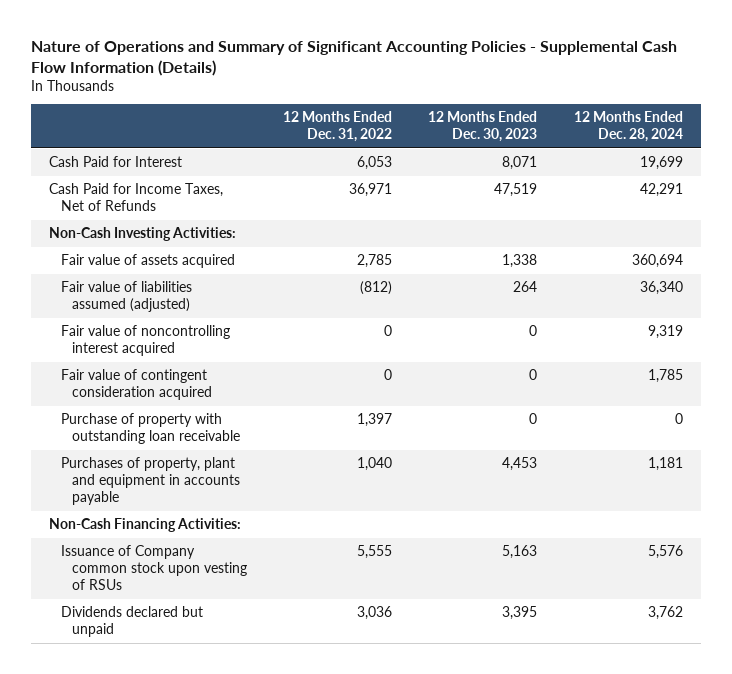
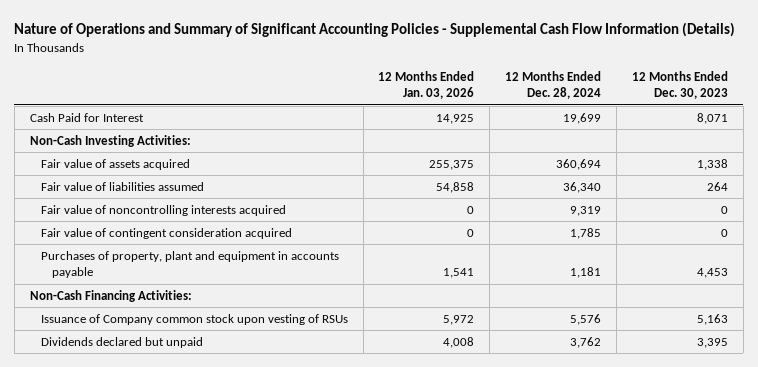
[283,111,393,143] 12 Months Ended Dec. 31, 2022 -> none
none -> [378,71,475,100] 12 Months Ended Jan. 03, 2026
[49,183,224,212] Cash Paid for Income Taxes, Net of Refunds -> none
[60,281,192,313] Fair value of liabilities assumed (adjusted) -> [40,181,204,191] Fair value of liabilities assumed
[60,325,230,357] Fair value of noncontrolling interest acquired -> [40,204,286,216] Fair value of noncontrolling interests acquired
[60,413,240,445] Purchase of property with outstanding loan receivable -> none

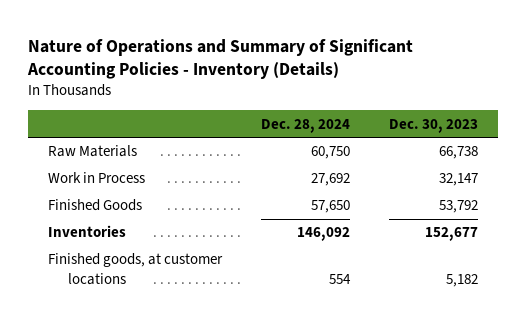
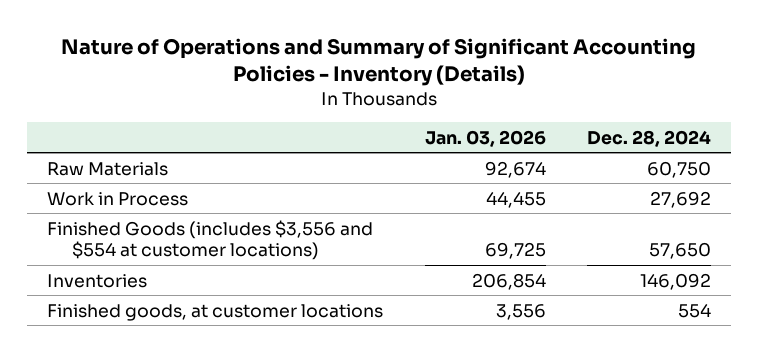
[389,118,479,133] Dec. 30, 2023 -> none
none -> [424,129,546,147] Jan. 03, 2026
[47,199,142,212] Finished Goods -> [47,219,374,261] Finished Goods (includes $3,556 and $554 at customer locations)

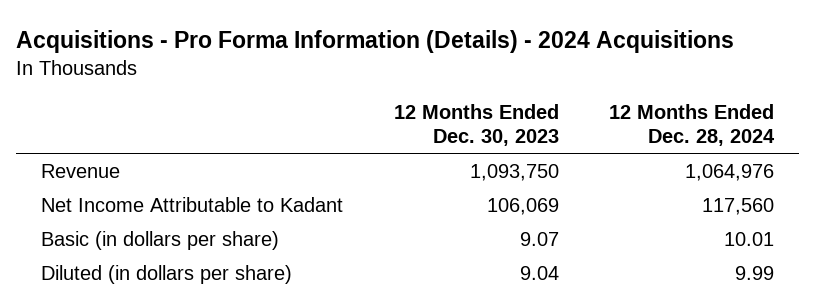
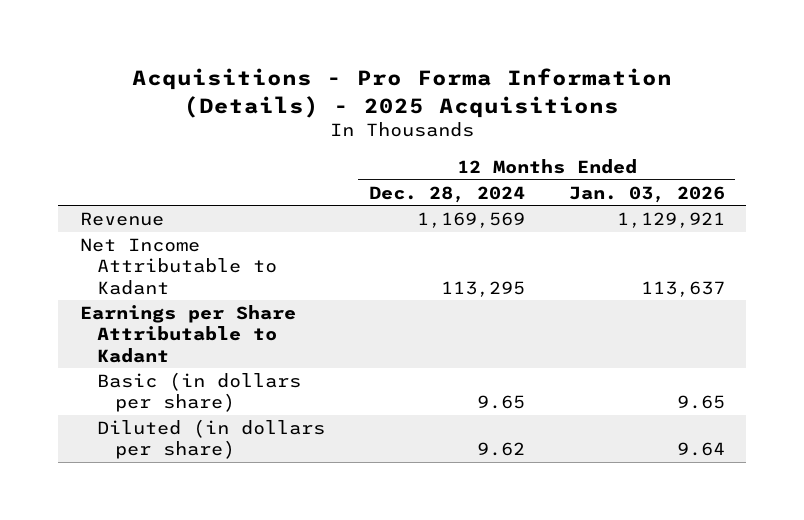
[16,29,735,53] Acquisitions - Pro Forma Information (Details) - 2024 Acquisitions -> [132,68,673,118] Acquisitions - Pro Forma Information (Details) - 2025 Acquisitions
[393,103,559,147] 12 Months Ended Dec. 30, 2023 -> none
none -> [568,185,725,203] Jan. 03, 2026
[684,163,774,181] 1,064,976 -> [416,212,525,229] 1,169,569
[701,197,774,215] 117,560 -> [440,280,525,297] 113,295
none -> [79,305,296,363] Earnings per Share Attributable to Kadant
[723,231,774,246] 10.01 -> [476,395,525,410] 9.65
[734,265,774,280] 9.99 -> [476,442,525,457] 9.62

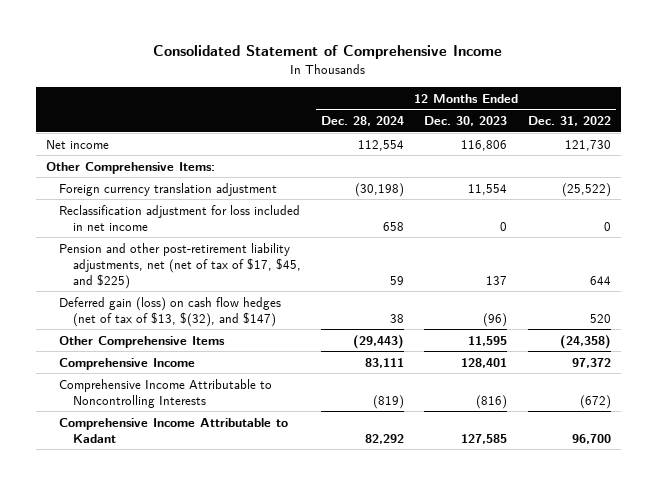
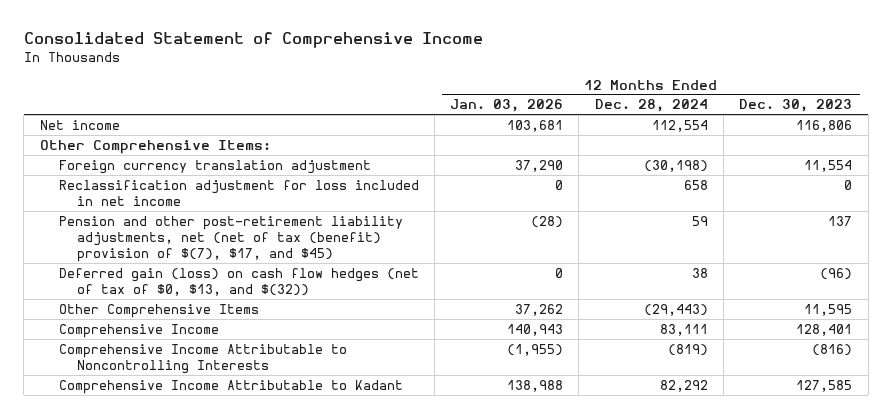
[527,116,611,127] Dec. 31, 2022 -> none
none -> [450,99,564,113] Jan. 03, 2026
[59,242,301,289] Pension and other post-retirement liability adjustments, net (net of tax of $17, $45, and $225) -> [58,215,403,262] Pension and other post-retirement liability adjustments, net (net of tax (benefit) provision of $(7), $17, and $45)
[59,296,282,327] Deferred gain (loss) on cash flow hedges (net of tax of $13, $(32), and $147) -> [58,267,419,296] Deferred gain (loss) on cash flow hedges (net of tax of $0, $13, and $(32))

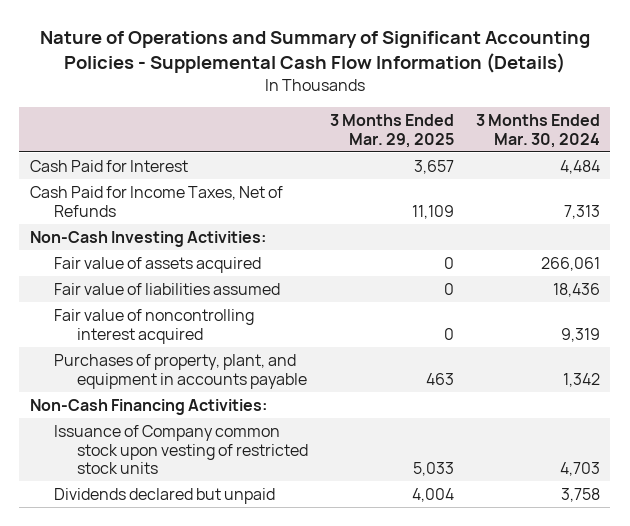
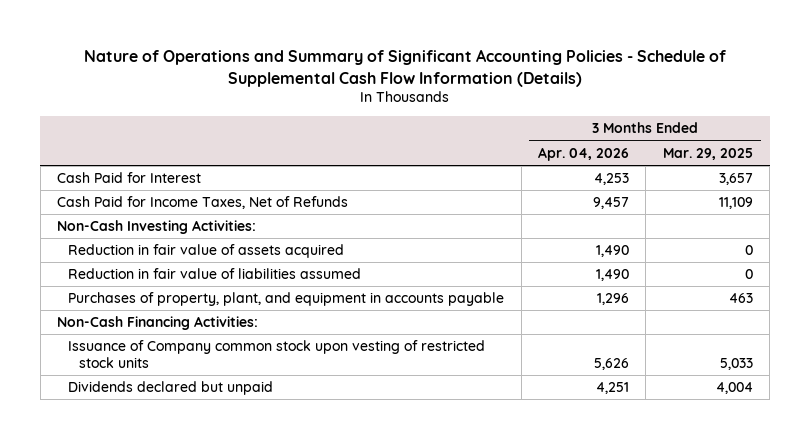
[39,31,590,74] Nature of Operations and Summary of Significant Accounting Policies - Supplemental Cash Flow Information (Details) -> [84,49,727,87] Nature of Operations and Summary of Significant Accounting Policies - Schedule of Supplemental Cash Flow Information (Details)
[475,113,600,148] 3 Months Ended Mar. 30, 2024 -> none
none -> [537,146,629,161] Apr. 04, 2026
[53,308,254,344] Fair value of noncontrolling interest acquired -> none
[53,256,261,273] Fair value of assets acquired -> [68,244,345,259] Reduction in fair value of assets acquired
[53,282,280,295] Fair value of liabilities assumed -> [68,268,362,280] Reduction in fair value of liabilities assumed

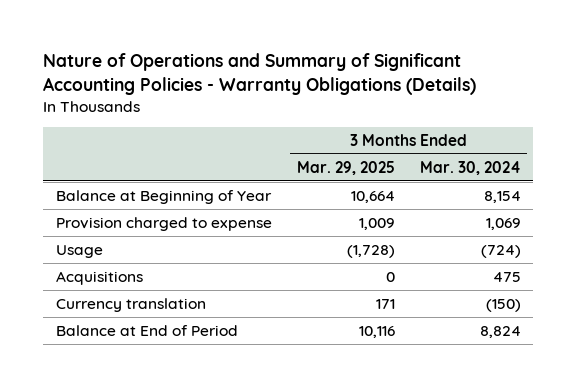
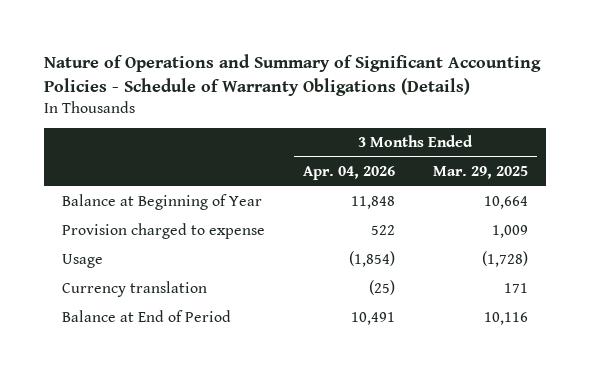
[42,52,476,95] Nature of Operations and Summary of Significant Accounting Policies - Warranty Obligations (Details) -> [43,53,541,96] Nature of Operations and Summary of Significant Accounting Policies - Schedule of Warranty Obligations (Details)
[419,160,521,175] Mar. 30, 2024 -> none
none -> [302,166,395,181] Apr. 04, 2026
[55,270,143,285] Acquisitions -> none

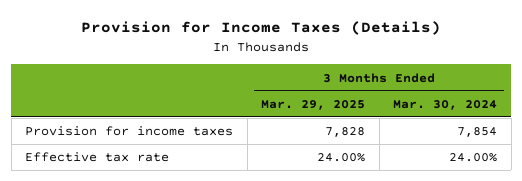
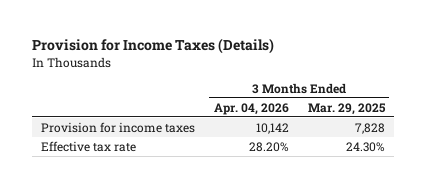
[393,99,498,110] Mar. 30, 2024 -> none
none -> [213,102,289,115] Apr. 04, 2026
[317,153,366,163] 24.00% -> [345,141,385,152] 24.30%

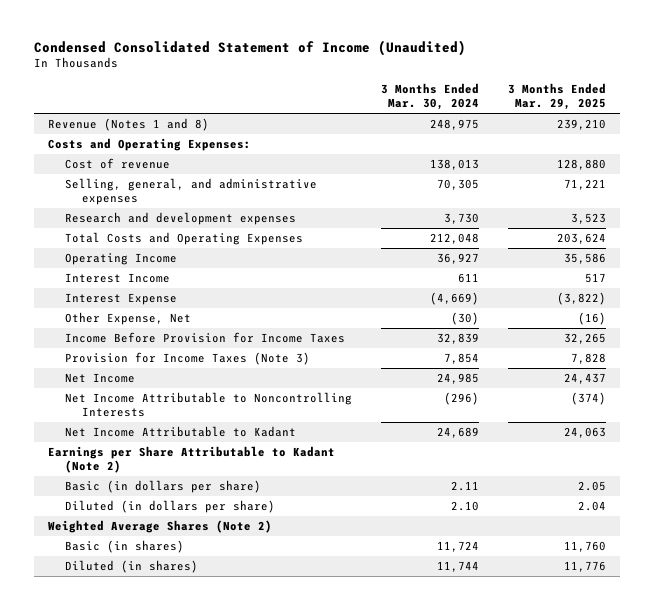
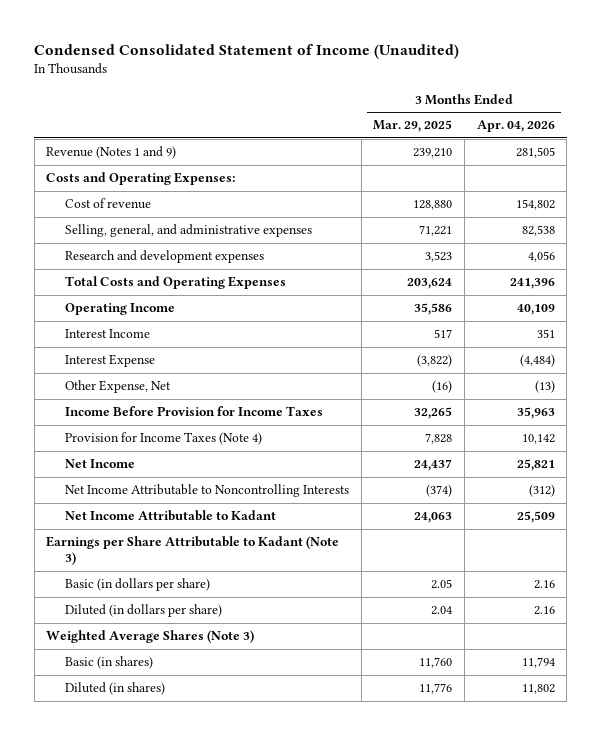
[380,82,479,111] 3 Months Ended Mar. 30, 2024 -> none
none -> [476,120,555,133] Apr. 04, 2026
[48,117,210,131] Revenue (Notes 1 and 8) -> [46,146,177,160] Revenue (Notes 1 and 9)
[65,351,311,365] Provision for Income Taxes (Note 3) -> [65,432,263,446] Provision for Income Taxes (Note 4)
[48,445,336,474] Earnings per Share Attributable to Kadant (Note 2) -> [46,536,340,566] Earnings per Share Attributable to Kadant (Note 3)
[48,519,273,533] Weighted Average Shares (Note 2) -> [46,630,255,644] Weighted Average Shares (Note 3)

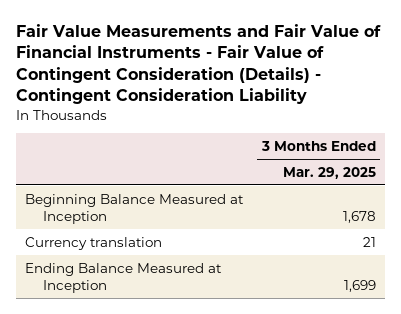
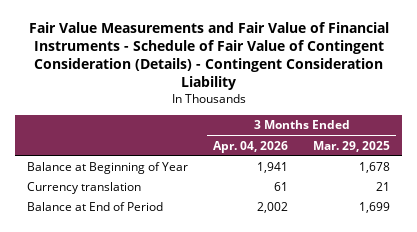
[15,24,381,105] Fair Value Measurements and Fair Value of Financial Instruments - Fair Value of Contingent Consideration (Details) - Contingent Consideration Liability -> [28,22,389,91] Fair Value Measurements and Fair Value of Financial Instruments - Schedule of Fair Value of Contingent Consideration (Details) - Contingent Consideration Liability
none -> [213,140,289,153] Apr. 04, 2026
[25,193,245,225] Beginning Balance Measured at Inception -> [27,162,189,175] Balance at Beginning of Year
[25,262,223,294] Ending Balance Measured at Inception -> [27,202,164,212] Balance at End of Period

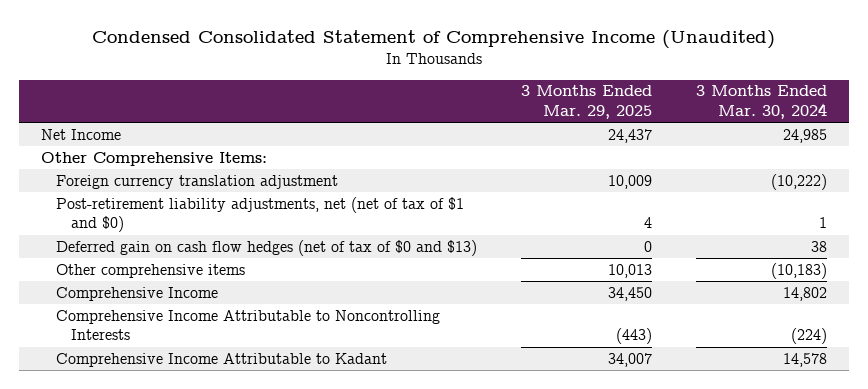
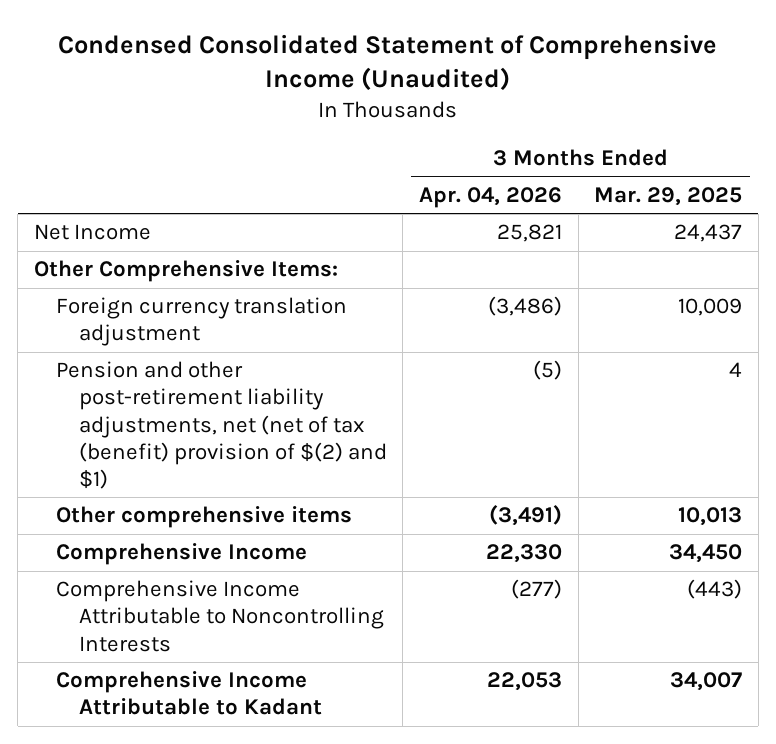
[695,85,827,119] 3 Months Ended Mar. 30, 2024 -> none
none -> [418,186,562,208] Apr. 04, 2026
[56,239,478,256] Deferred gain on cash flow hedges (net of tax of $0 and $13) -> none
[56,196,465,233] Post-retirement liability adjustments, net (net of tax of $1 and $0) -> [56,361,387,489] Pension and other post-retirement liability adjustments, net (net of tax (benefit) provision of $(2) and $1)

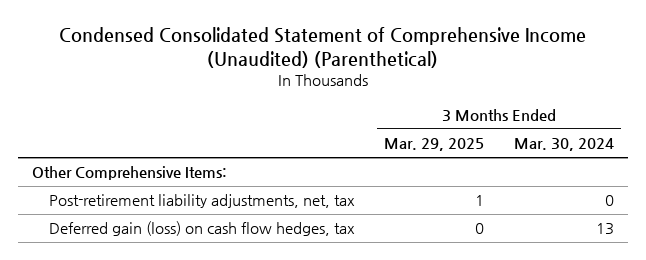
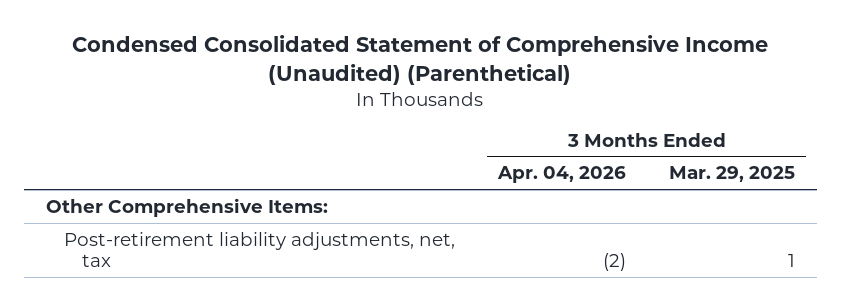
[513,138,614,152] Mar. 30, 2024 -> none
none -> [496,166,626,184] Apr. 04, 2026
[49,221,356,237] Deferred gain (loss) on cash flow hedges, tax -> none

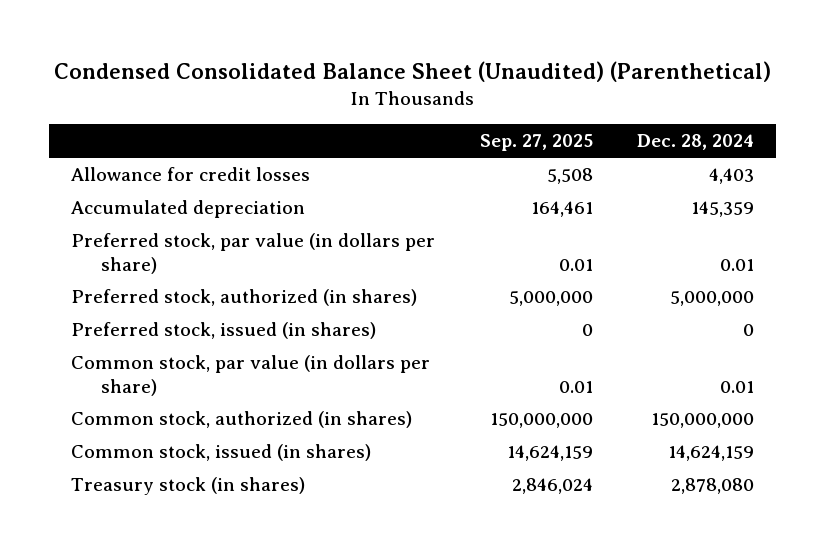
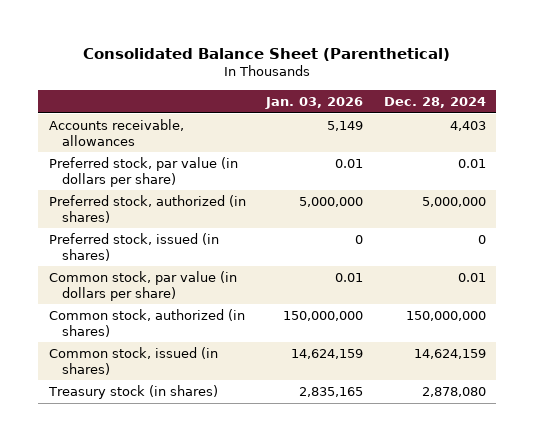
[53,60,771,82] Condensed Consolidated Balance Sheet (Unaudited) (Parenthetical) -> [83,47,451,61] Consolidated Balance Sheet (Parenthetical)
[479,134,593,152] Sep. 27, 2025 -> none
none -> [265,96,364,109] Jan. 03, 2026
[71,200,306,219] Accumulated depreciation -> none
[71,167,311,182] Allowance for credit losses -> [48,119,184,146] Accounts receivable, allowances

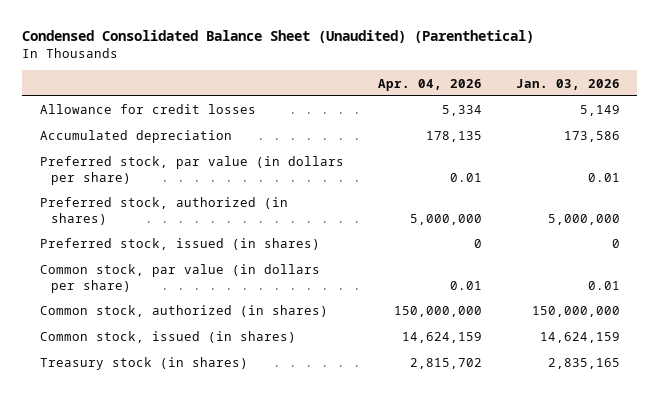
[83,47,451,61] Consolidated Balance Sheet (Parenthetical) -> [22,30,535,44] Condensed Consolidated Balance Sheet (Unaudited) (Parenthetical)
[383,96,486,108] Dec. 28, 2024 -> none
none -> [377,78,482,91] Apr. 04, 2026
[48,119,184,146] Accounts receivable, allowances -> [39,104,256,115] Allowance for credit losses
none -> [39,130,232,144] Accumulated depreciation

